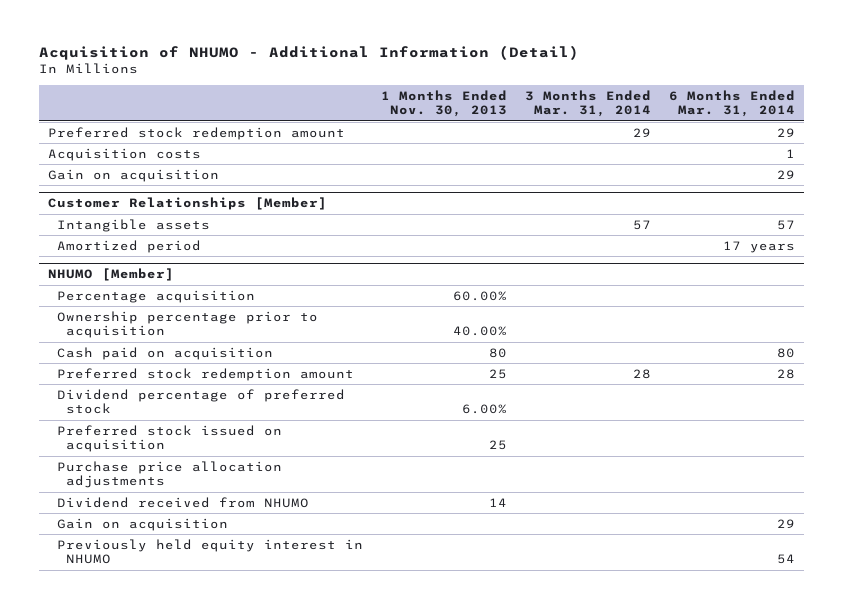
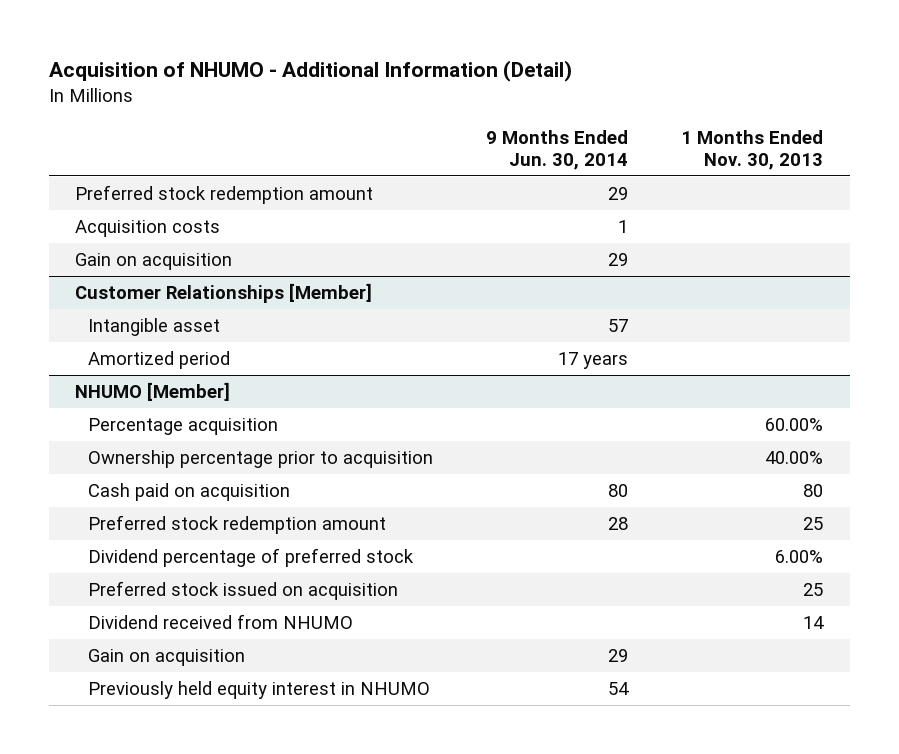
[525,89,652,117] 3 Months Ended Mar. 31, 2014 -> none
[669,89,796,117] 6 Months Ended Mar. 31, 2014 -> none
none -> [486,129,629,170] 9 Months Ended Jun. 30, 2014
[57,218,211,232] Intangible assets -> [88,318,221,337] Intangible asset
[57,460,283,489] Purchase price allocation adjustments -> none

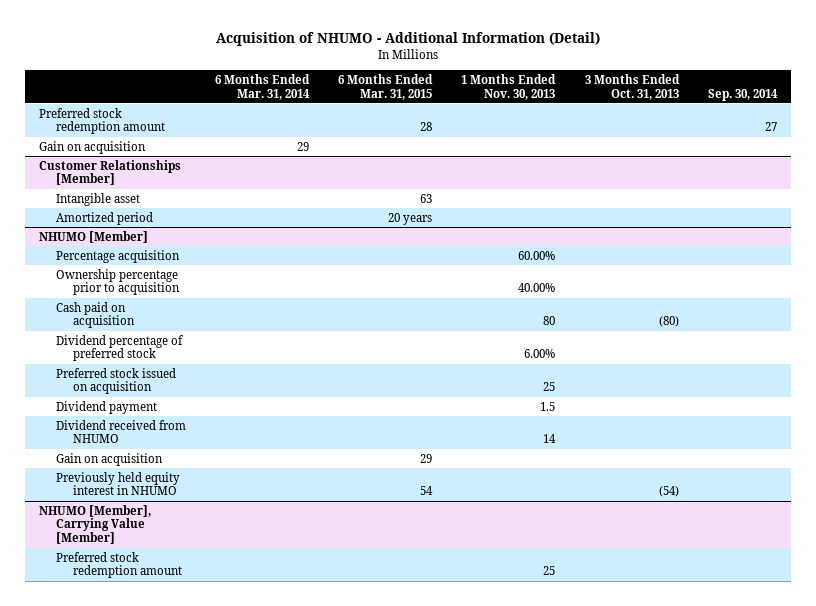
[486,129,629,170] 9 Months Ended Jun. 30, 2014 -> none
none -> [215,73,311,100] 6 Months Ended Mar. 31, 2014
none -> [338,73,434,100] 6 Months Ended Mar. 31, 2015
none -> [584,73,680,100] 3 Months Ended Oct. 31, 2013
none -> [707,88,778,101] Sep. 30, 2014
[75,220,221,238] Acquisition costs -> none
[88,515,387,535] Preferred stock redemption amount -> none
none -> [56,400,158,414] Dividend payment
none -> [39,504,152,545] NHUMO [Member], Carrying Value [Member]
none -> [56,551,182,579] Preferred stock redemption amount

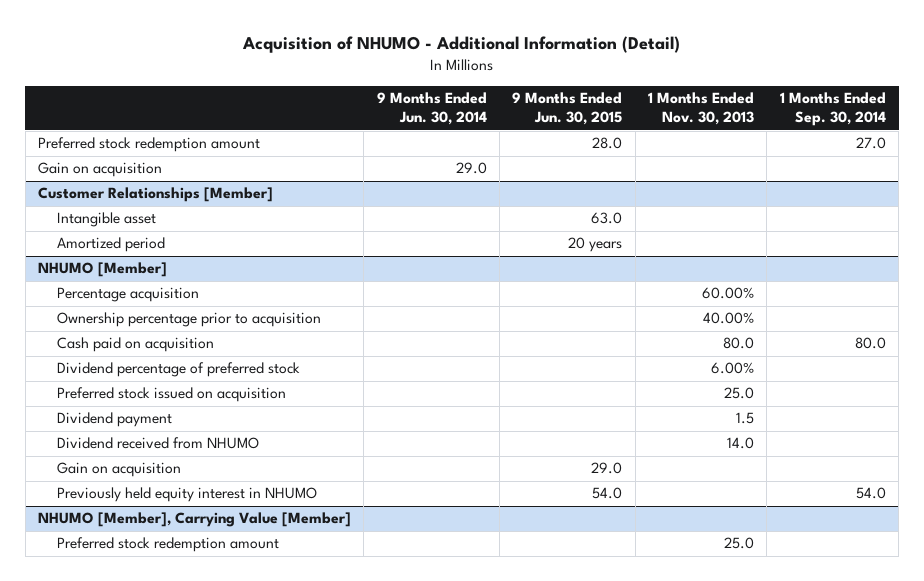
[215,73,311,100] 6 Months Ended Mar. 31, 2014 -> none
[338,73,434,100] 6 Months Ended Mar. 31, 2015 -> none
[584,73,680,100] 3 Months Ended Oct. 31, 2013 -> none
[707,88,778,101] Sep. 30, 2014 -> none
none -> [376,92,487,126] 9 Months Ended Jun. 30, 2014
none -> [512,92,623,126] 9 Months Ended Jun. 30, 2015
none -> [779,92,886,127] 1 Months Ended Sep. 30, 2014
[543,316,556,326] 80 -> [723,337,755,350] 80.0
[543,382,556,392] 25 -> [724,387,755,400] 25.0
[543,434,557,444] 14 -> [727,437,755,450] 14.0
[543,566,556,576] 25 -> [724,537,755,550] 25.0

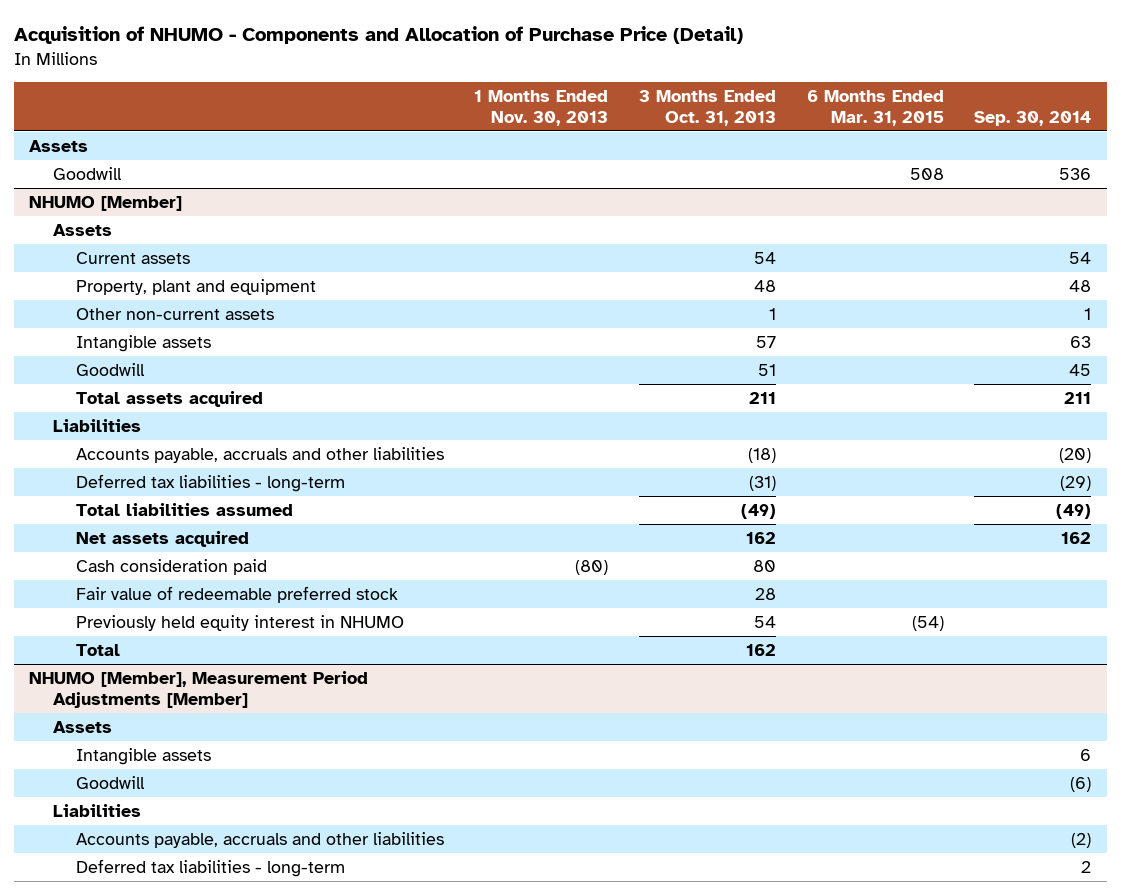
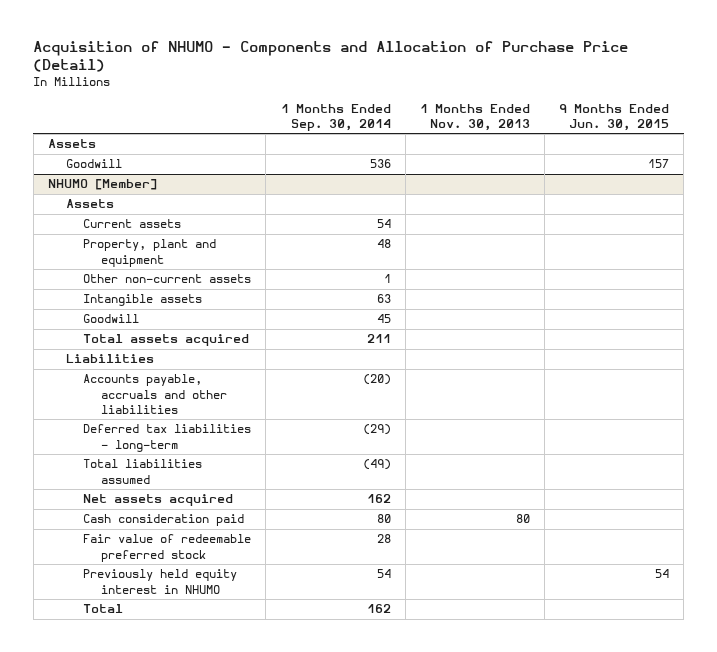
[639,89,777,126] 3 Months Ended Oct. 31, 2013 -> none
[806,89,944,126] 6 Months Ended Mar. 31, 2015 -> none
[974,110,1092,126] Sep. 30, 2014 -> none
none -> [280,103,391,131] 1 Months Ended Sep. 30, 2014
none -> [558,103,669,131] 9 Months Ended Jun. 30, 2015
[575,559,609,575] (80) -> [515,514,530,524] 80
[29,670,369,709] NHUMO [Member], Measurement Period Adjustments [Member] -> none
[52,720,112,733] Assets -> none
[75,747,211,765] Intangible assets -> none
[75,775,145,789] Goodwill -> none
[52,803,141,817] Liabilities -> none
[75,831,444,848] Accounts payable, accruals and other liabilities -> none
[75,858,345,877] Deferred tax liabilities - long-term -> none

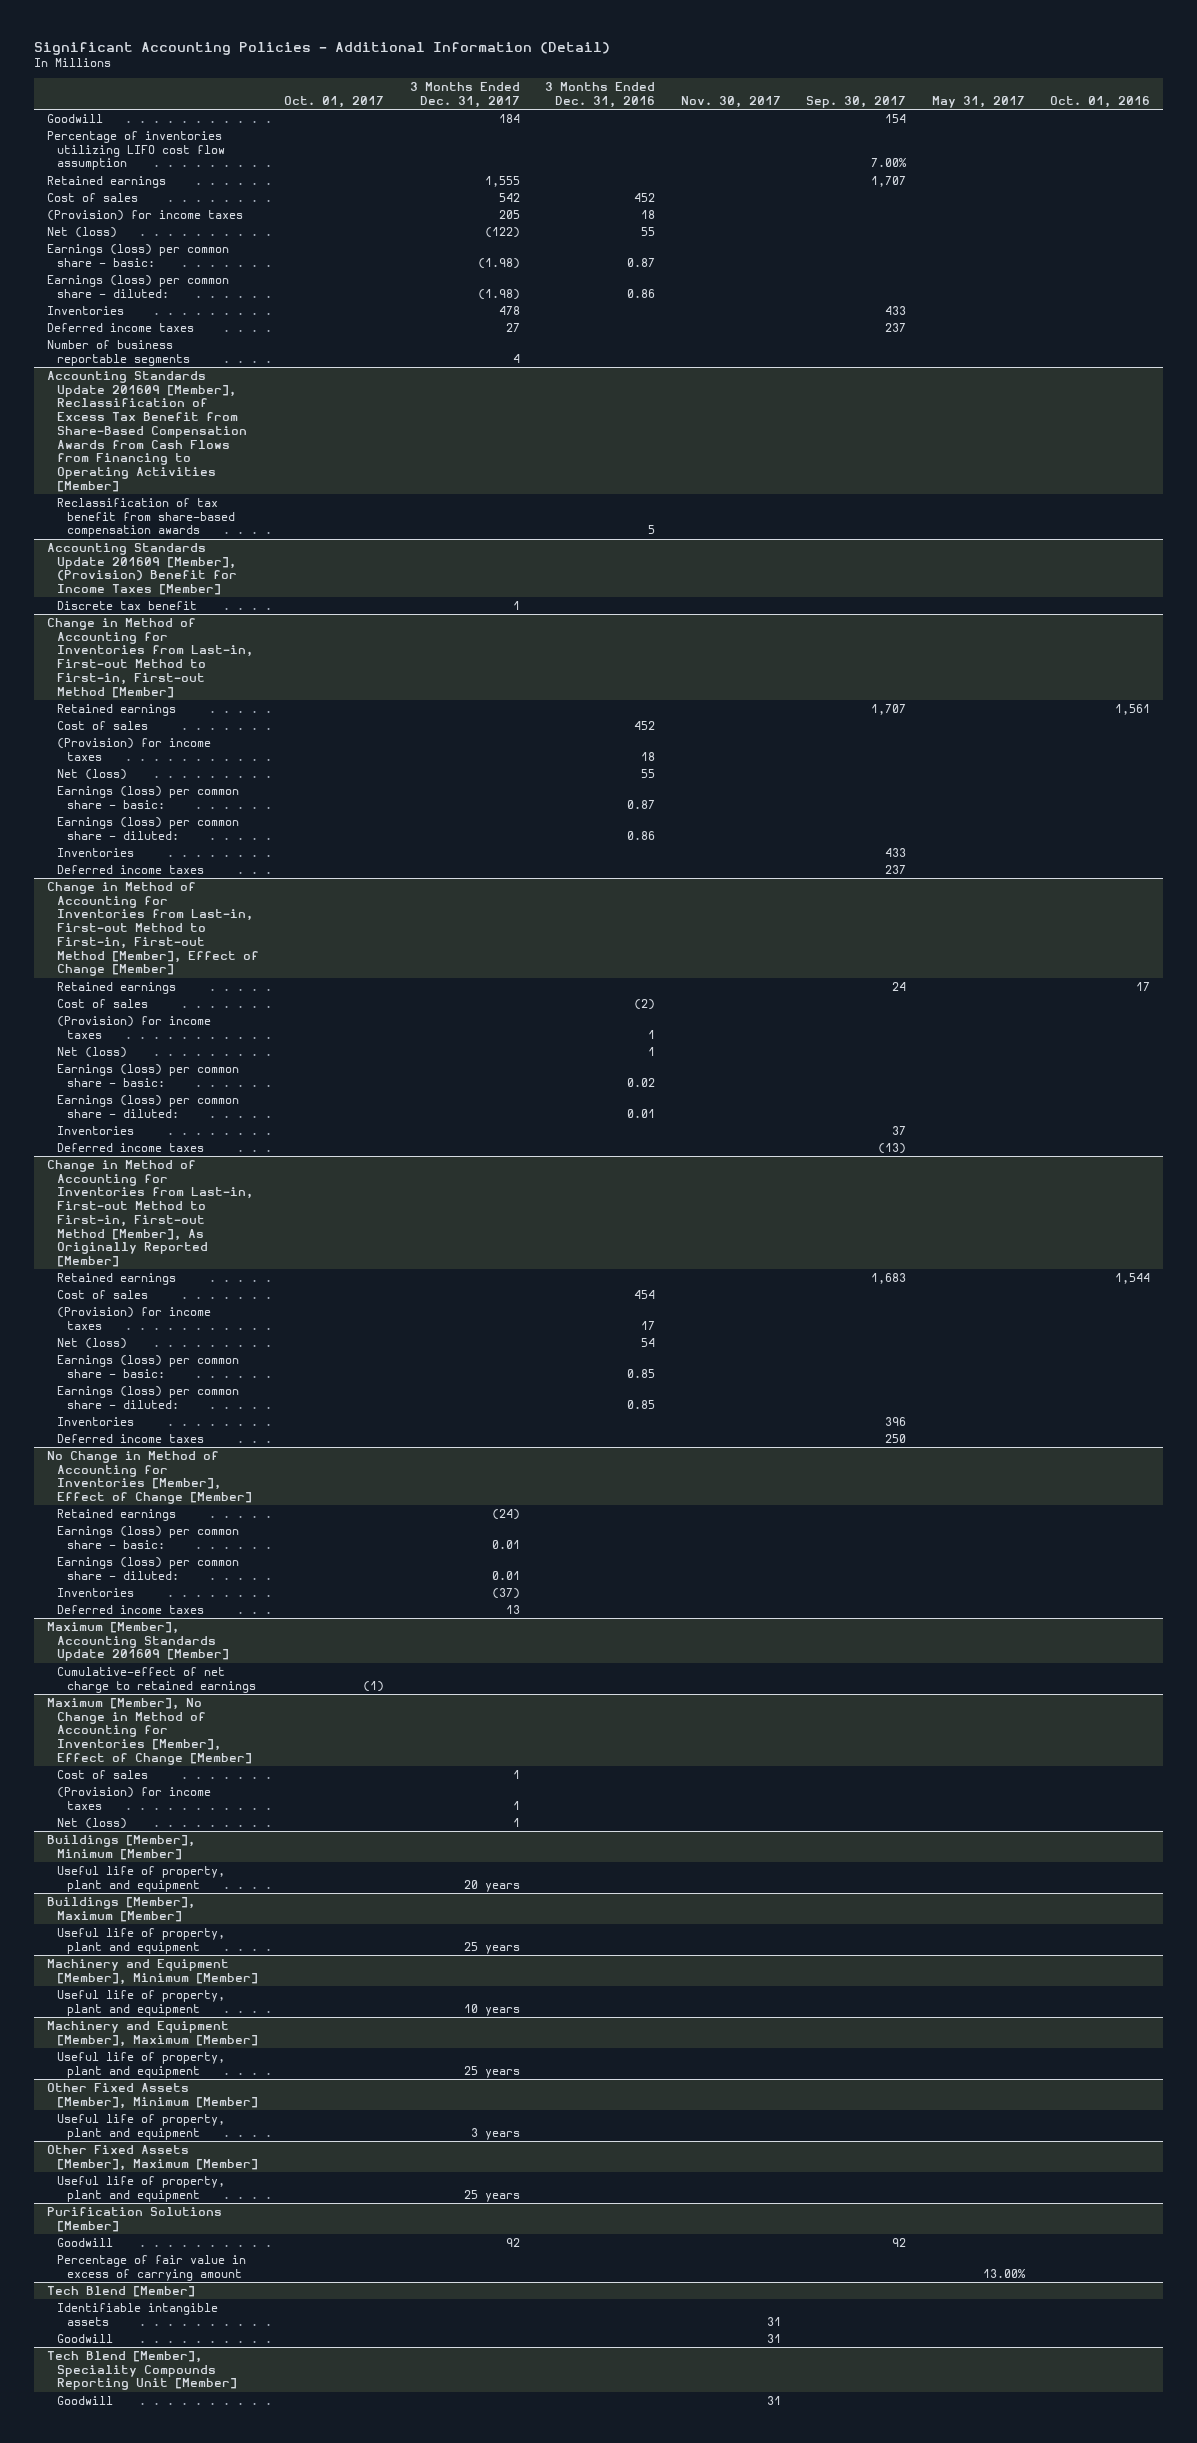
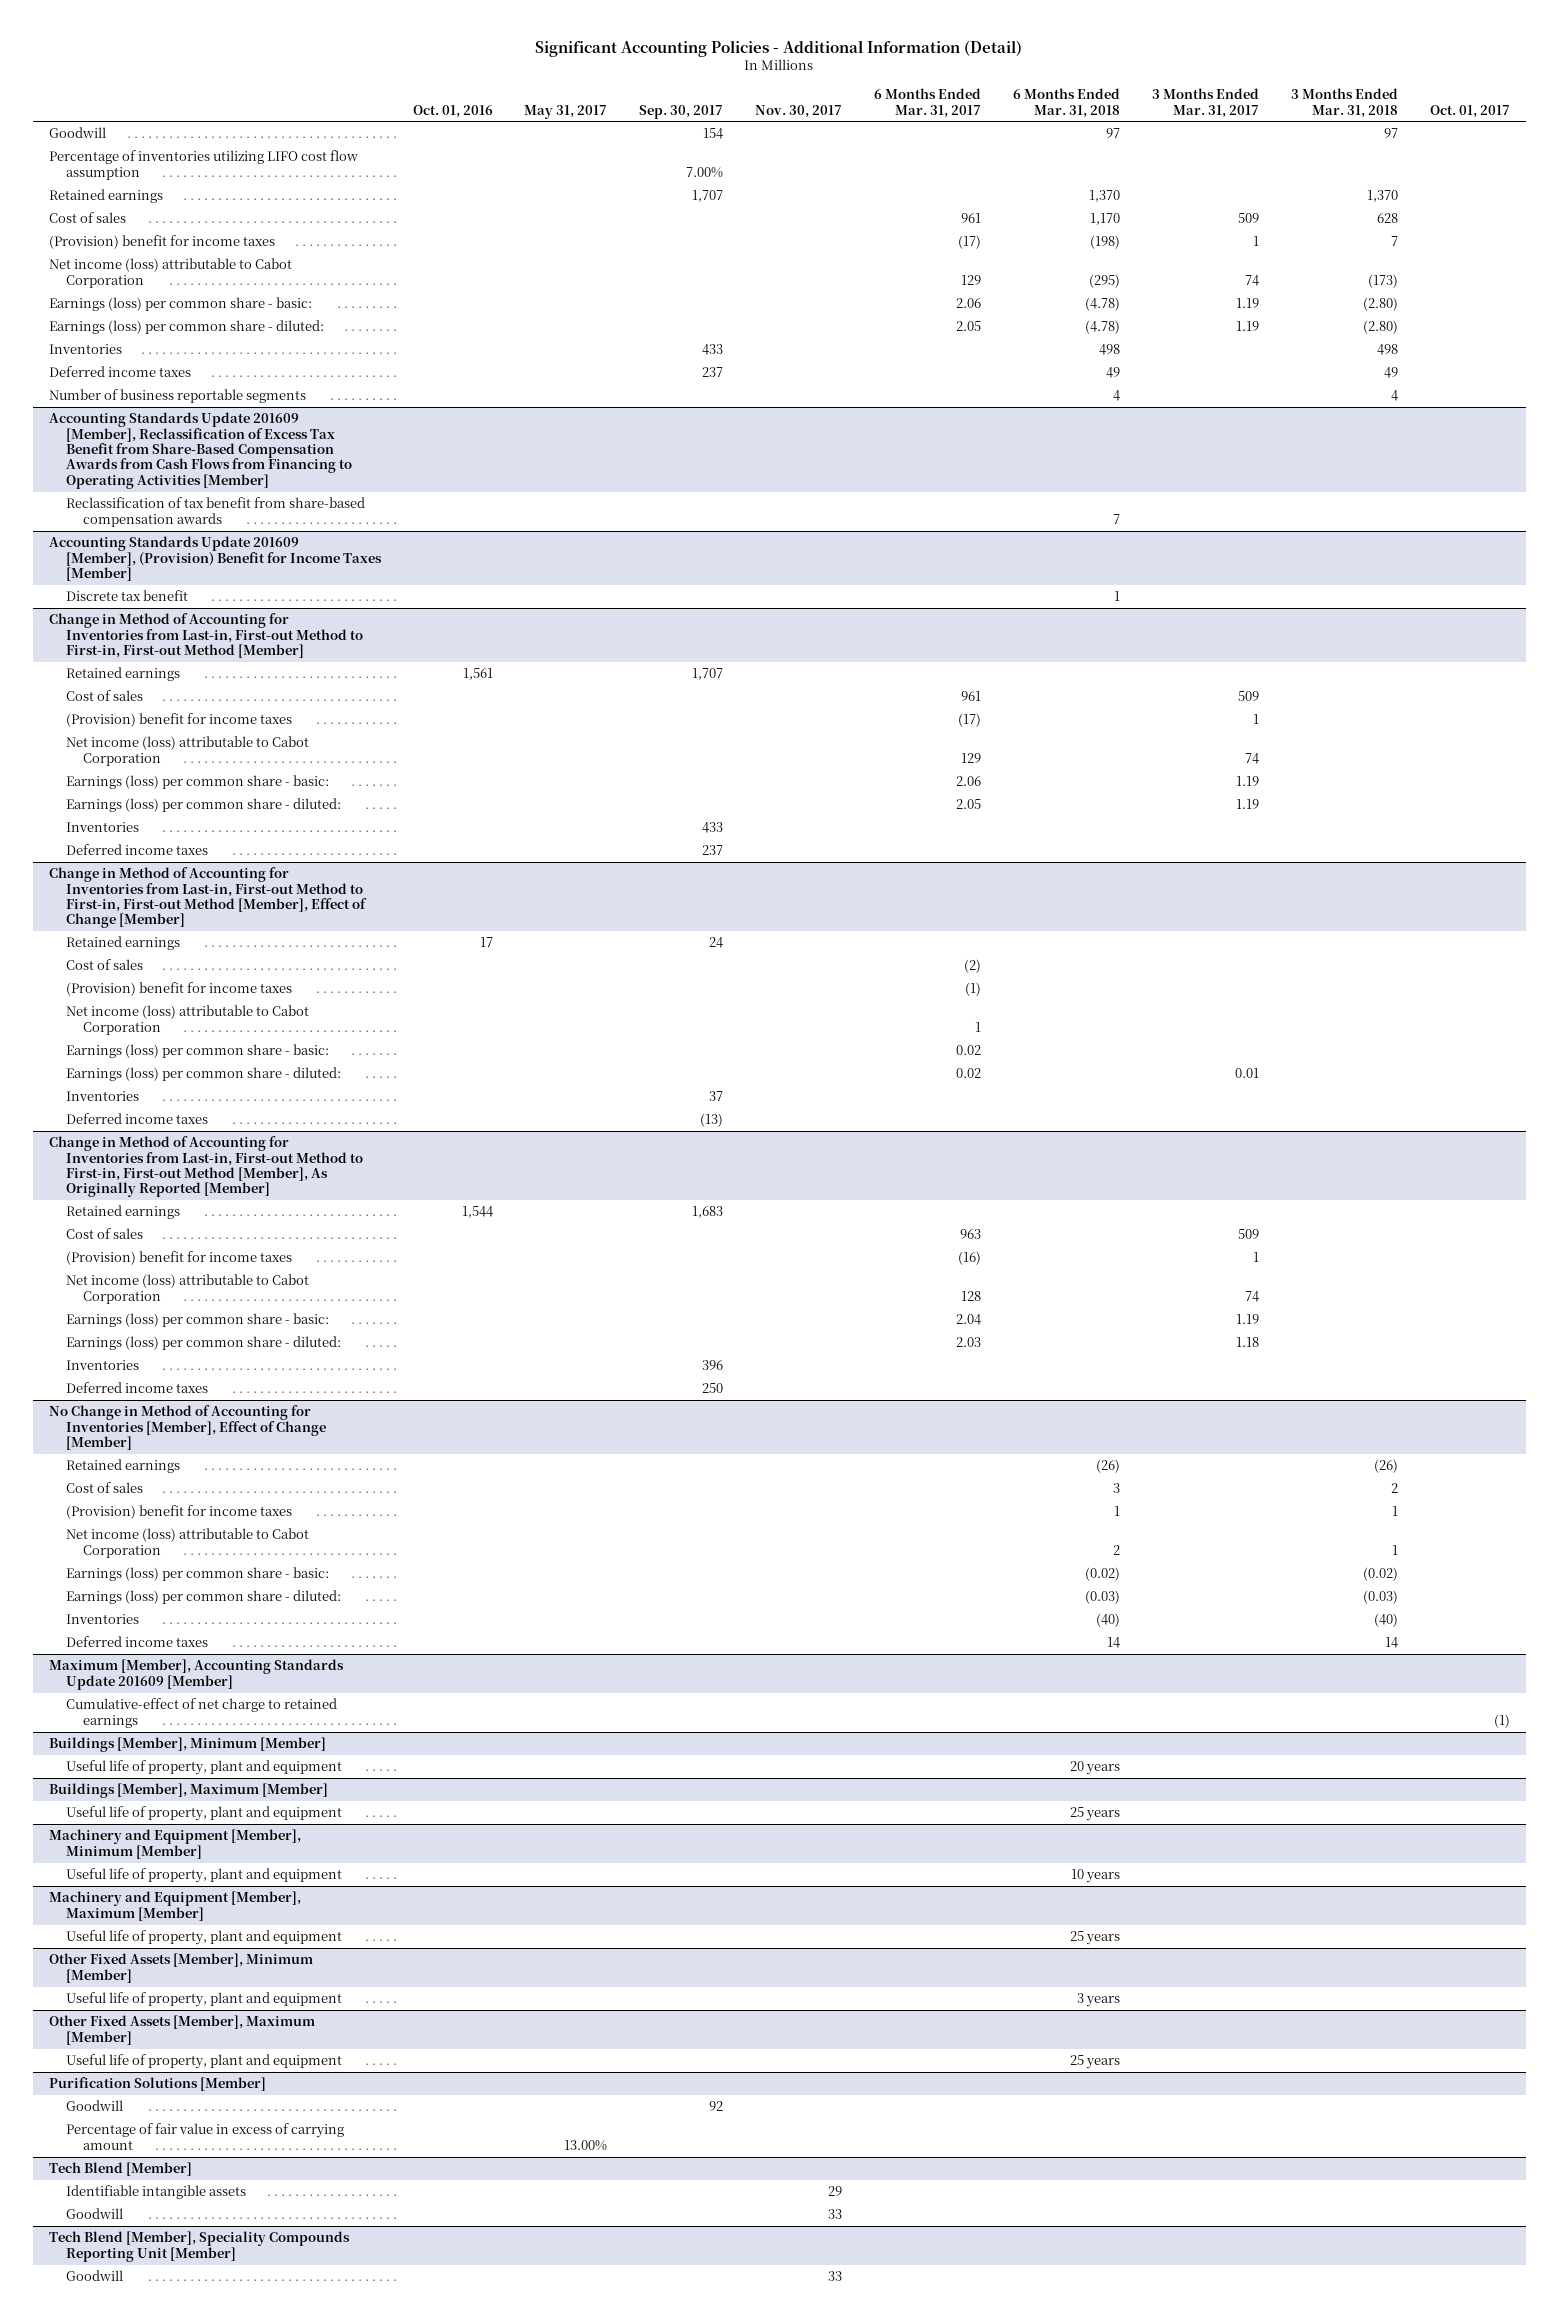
[409,82,520,109] 3 Months Ended Dec. 31, 2017 -> none
[545,82,656,109] 3 Months Ended Dec. 31, 2016 -> none
none -> [874,88,982,118] 6 Months Ended Mar. 31, 2017
none -> [1013,88,1121,118] 6 Months Ended Mar. 31, 2018
none -> [1152,88,1260,118] 3 Months Ended Mar. 31, 2017
none -> [1291,88,1399,118] 3 Months Ended Mar. 31, 2018
[46,209,243,221] (Provision) for income taxes -> [48,235,275,250] (Provision) benefit for income taxes
[46,226,117,238] Net (loss) -> [48,258,292,288] Net income (loss) attributable to Cabot Corporation
[56,737,211,761] (Provision) for income taxes -> [65,713,292,728] (Provision) benefit for income taxes
[56,768,127,780] Net (loss) -> [65,736,309,766] Net income (loss) attributable to Cabot Corporation
[56,1015,211,1039] (Provision) for income taxes -> [65,982,292,997] (Provision) benefit for income taxes
[56,1046,127,1058] Net (loss) -> [65,1005,309,1035] Net income (loss) attributable to Cabot Corporation
[56,1306,211,1330] (Provision) for income taxes -> [65,1251,292,1266] (Provision) benefit for income taxes
[56,1337,127,1349] Net (loss) -> [65,1274,309,1304] Net income (loss) attributable to Cabot Corporation
none -> [65,1482,143,1494] Cost of sales
none -> [65,1505,292,1520] (Provision) benefit for income taxes
none -> [65,1528,309,1558] Net income (loss) attributable to Cabot Corporation
[46,1697,252,1765] Maximum [Member], No Change in Method of Accounting for Inventories [Member], Effect of Change [Member] -> none
[56,1769,148,1779] Cost of sales -> none
[56,1786,211,1810] (Provision) for income taxes -> none
[56,1817,127,1829] Net (loss) -> none
[766,2316,781,2326] 31 -> [828,2186,843,2197] 29
[766,2333,781,2343] 31 -> [828,2209,843,2220] 33
[766,2395,781,2405] 31 -> [828,2271,843,2282] 33

